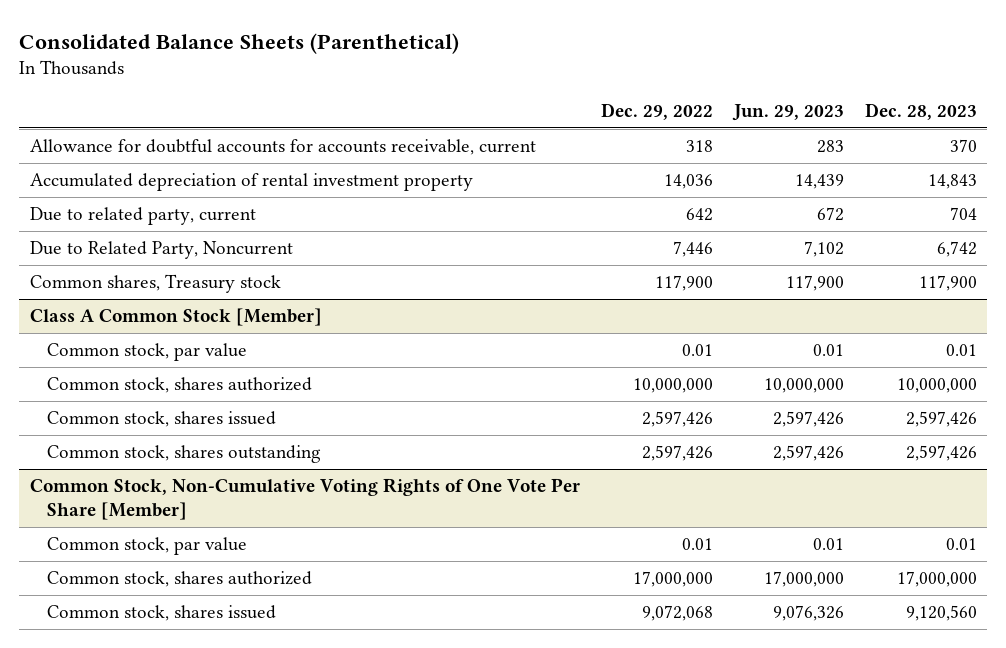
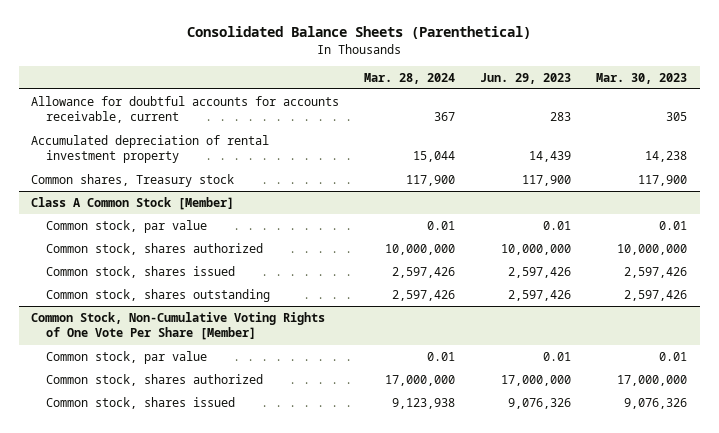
[600,102,713,120] Dec. 29, 2022 -> none
[864,102,977,120] Dec. 28, 2023 -> none
none -> [364,72,456,84] Mar. 28, 2024
none -> [596,72,688,84] Mar. 30, 2023
[29,207,256,226] Due to related party, current -> none
[29,241,293,260] Due to Related Party, Noncurrent -> none

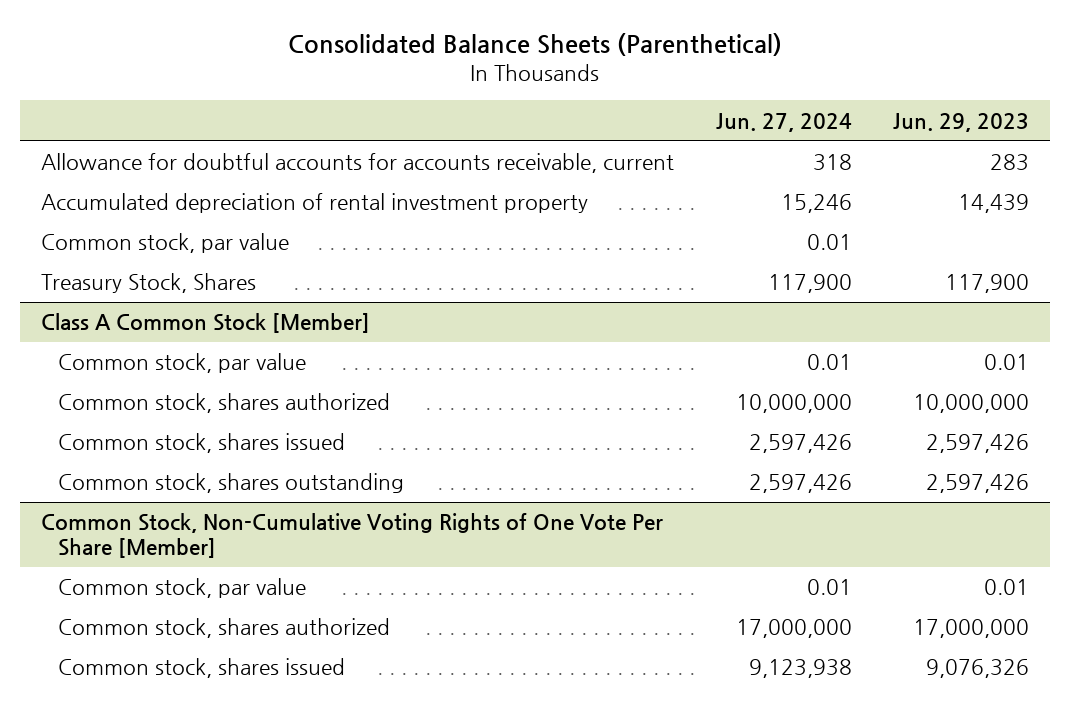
[364,72,456,84] Mar. 28, 2024 -> none
[596,72,688,84] Mar. 30, 2023 -> none
none -> [715,112,852,132] Jun. 27, 2024
none -> [40,233,289,254] Common stock, par value
[31,173,235,187] Common shares, Treasury stock -> [40,273,256,294] Treasury Stock, Shares

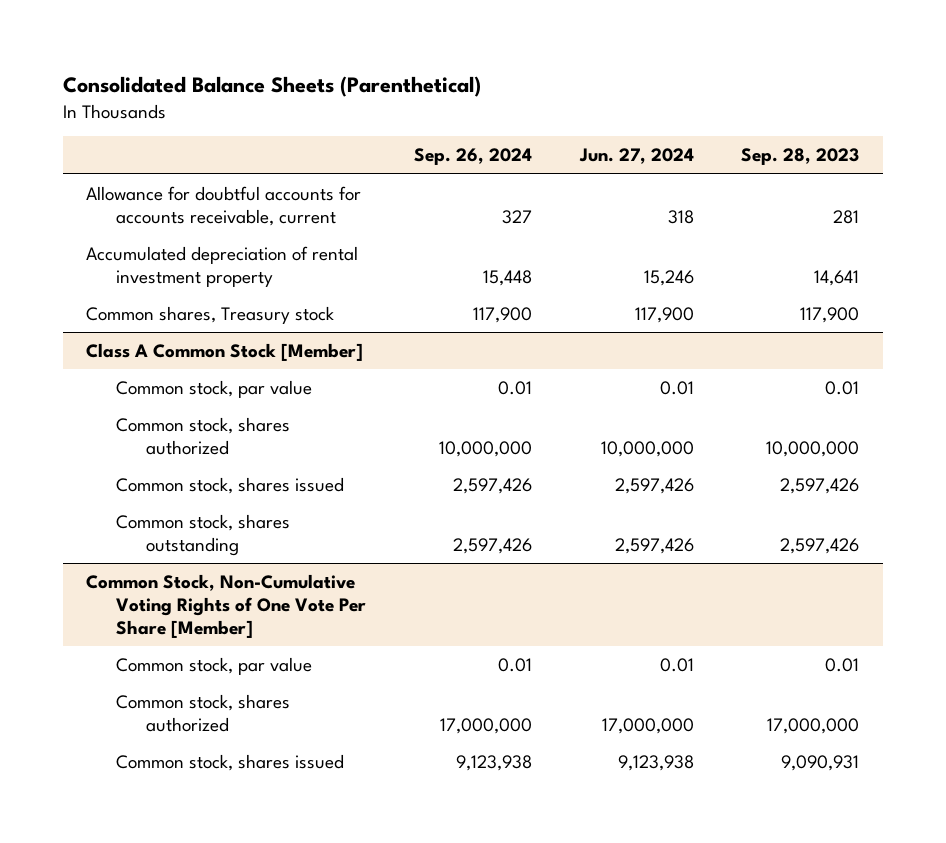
[893,112,1030,132] Jun. 29, 2023 -> none
none -> [414,148,533,166] Sep. 26, 2024
none -> [741,148,860,166] Sep. 28, 2023
[40,233,289,254] Common stock, par value -> none
[40,273,256,294] Treasury Stock, Shares -> [86,305,335,324] Common shares, Treasury stock

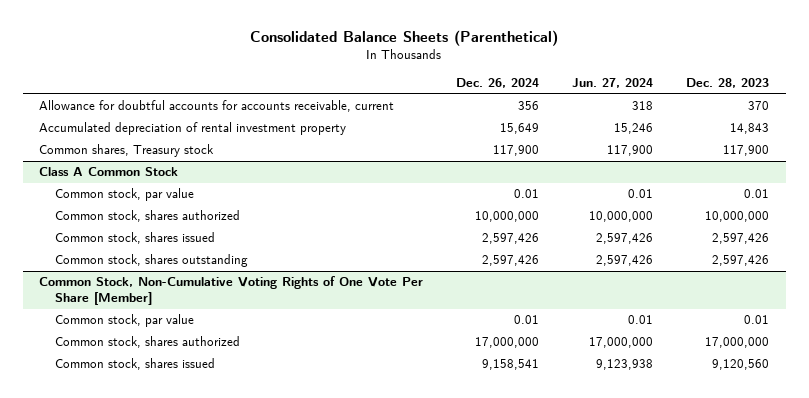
[414,148,533,166] Sep. 26, 2024 -> none
[741,148,860,166] Sep. 28, 2023 -> none
none -> [456,78,540,89] Dec. 26, 2024
none -> [686,78,770,89] Dec. 28, 2023
[86,342,364,361] Class A Common Stock [Member] -> [39,167,179,177] Class A Common Stock

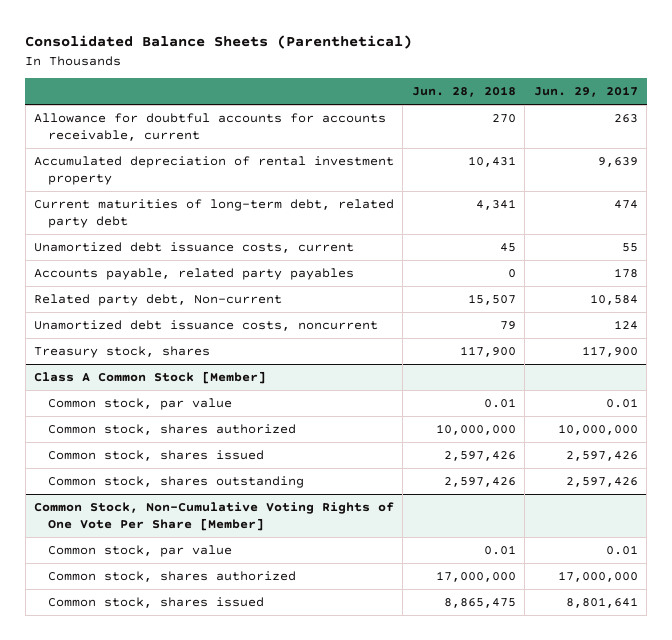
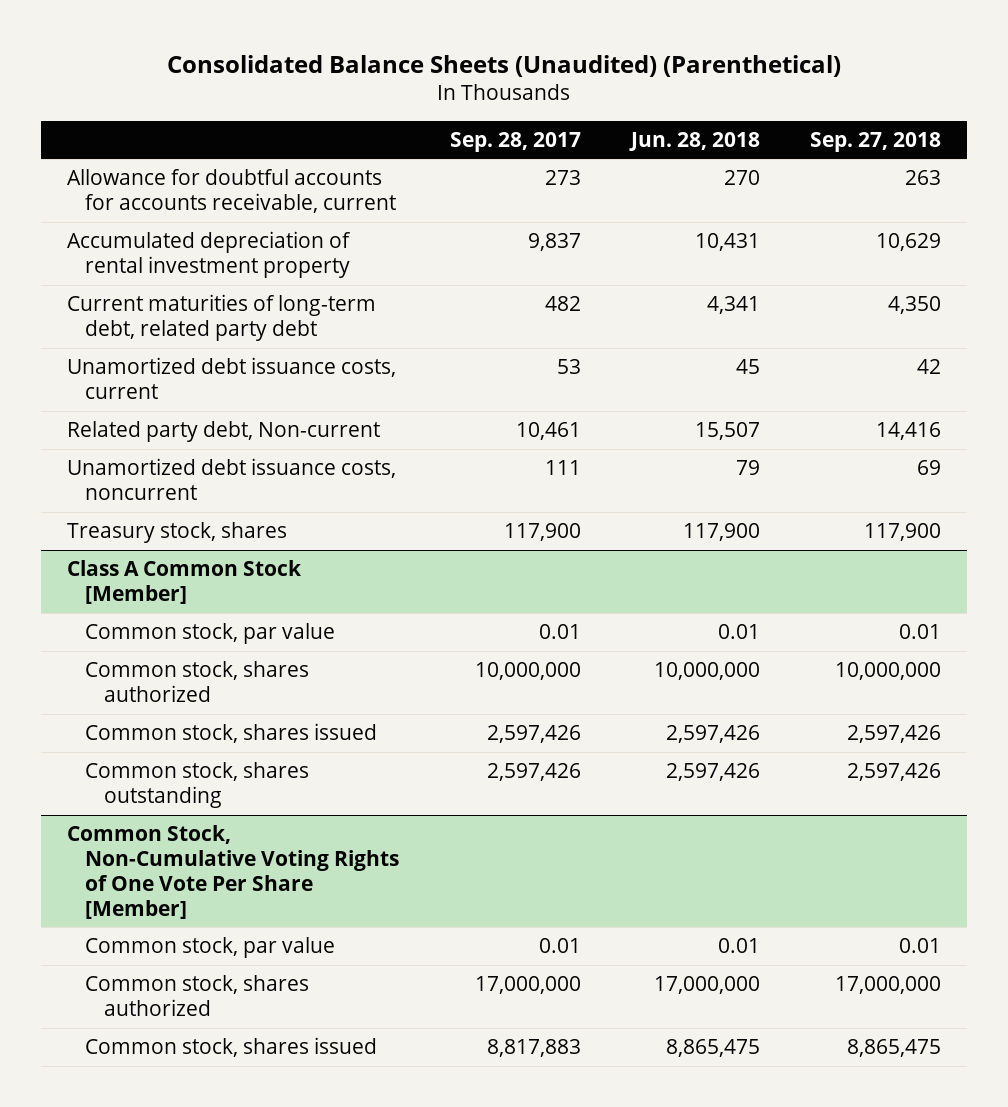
[25,35,413,50] Consolidated Balance Sheets (Parenthetical) -> [166,54,841,77] Consolidated Balance Sheets (Unaudited) (Parenthetical)
[533,86,638,98] Jun. 29, 2017 -> none
none -> [449,131,581,152] Sep. 28, 2017
none -> [810,131,942,152] Sep. 27, 2018
[34,268,355,281] Accounts payable, related party payables -> none

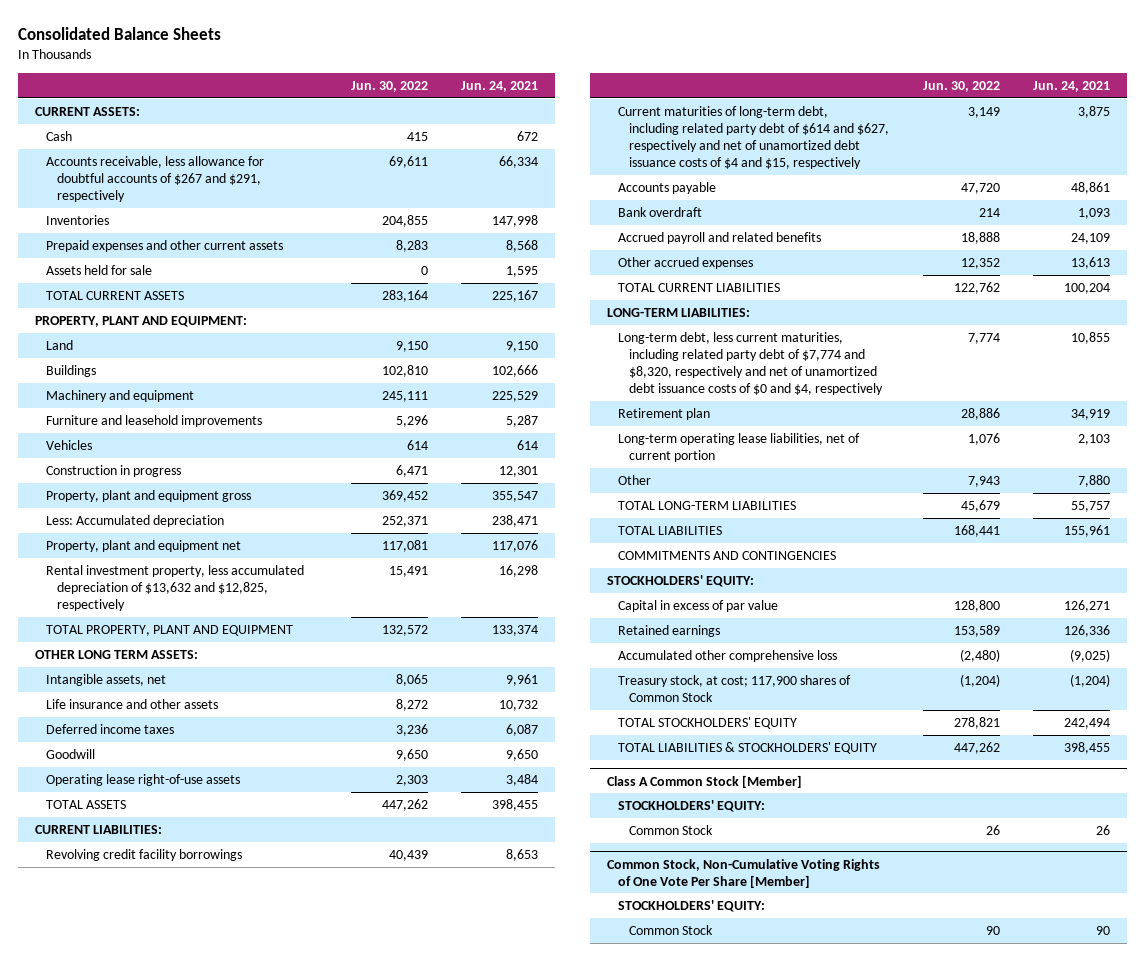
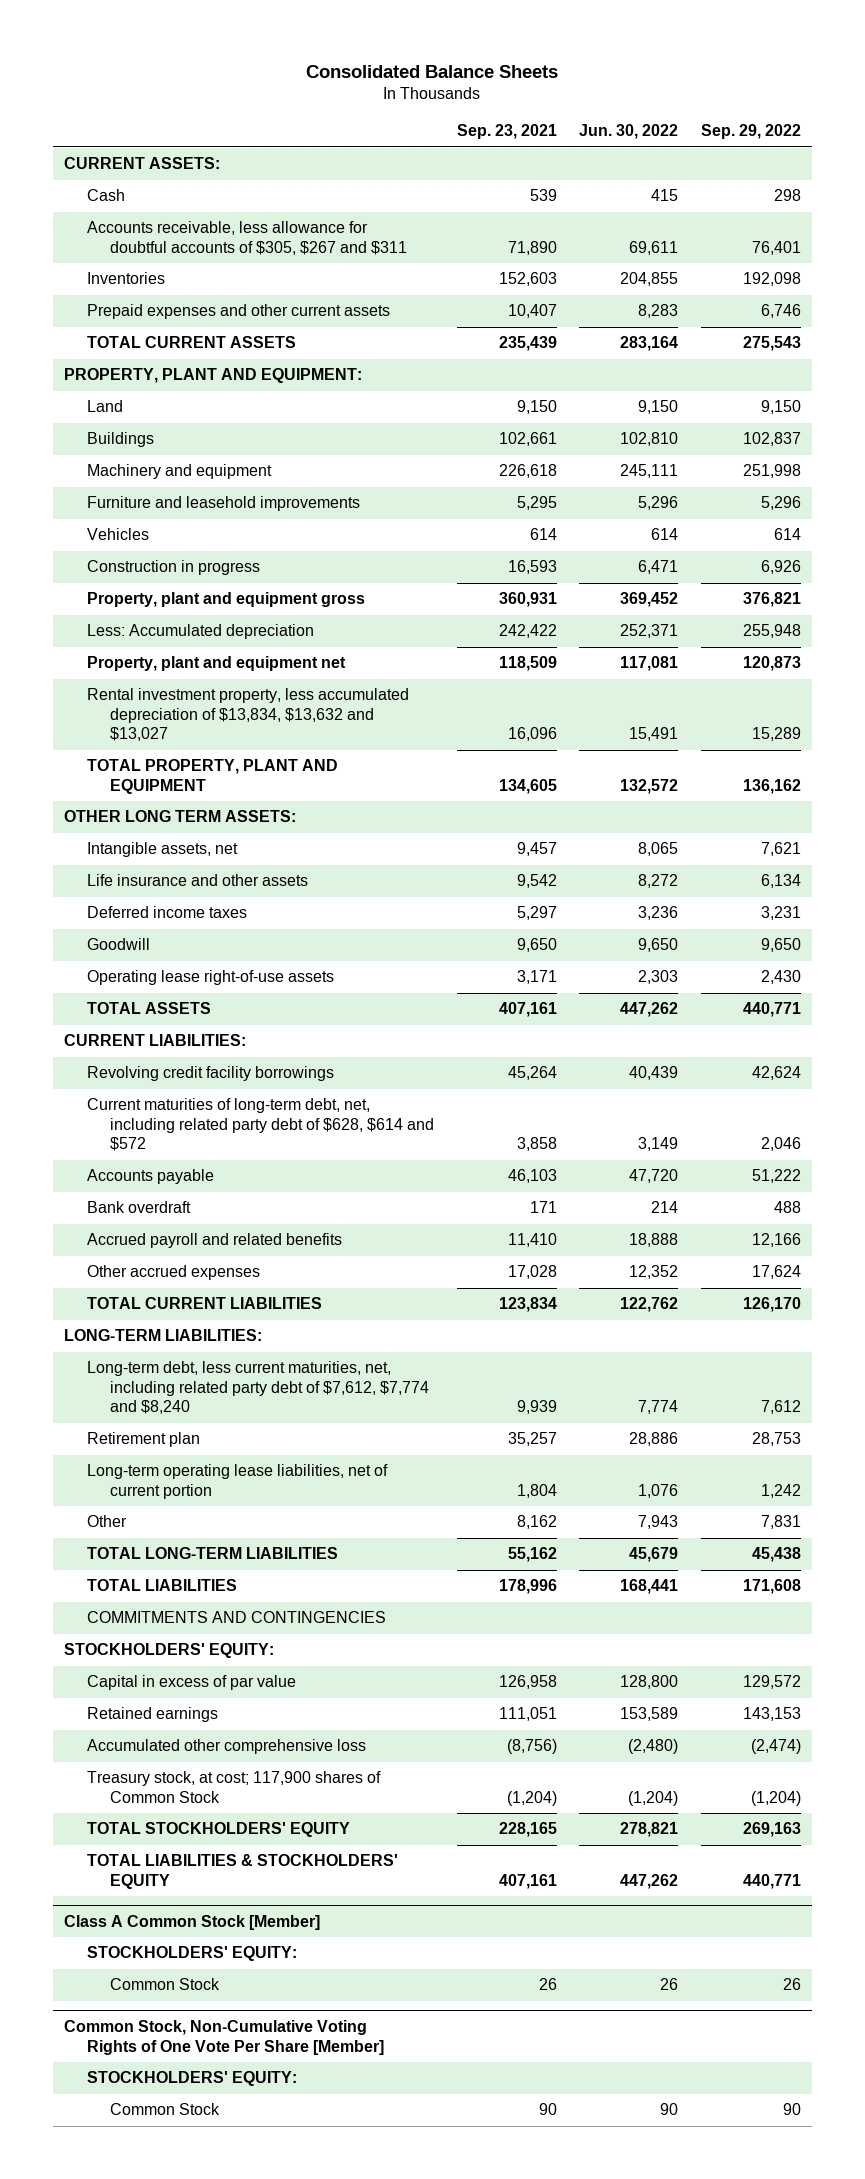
[460,81,538,93] Jun. 24, 2021 -> none
none -> [456,124,557,140] Sep. 23, 2021
none -> [700,124,801,140] Sep. 29, 2022
[46,155,265,203] Accounts receivable, less allowance for doubtful accounts of $267 and $291, respectively -> [87,221,408,255] Accounts receivable, less allowance for doubtful accounts of $305, $267 and $311
[46,264,153,275] Assets held for sale -> none
[46,564,305,612] Rental investment property, less accumulated depreciation of $13,632 and $12,825, respectively -> [87,688,410,742] Rental investment property, less accumulated depreciation of $13,834, $13,632 and $13,027
[618,105,890,170] Current maturities of long-term debt, including related party debt of $614 and $627, respectively and net of unamortized debt issuance costs of $4 and $15, respectively -> [87,1098,435,1152] Current maturities of long-term debt, net, including related party debt of $628, $614 and $572
[618,331,884,396] Long-term debt, less current maturities, including related party debt of $7,774 and $8,320, respectively and net of unamortized debt issuance costs of $0 and $4, respectively -> [87,1361,430,1415] Long-term debt, less current maturities, net, including related party debt of $7,612, $7,774 and $8,240

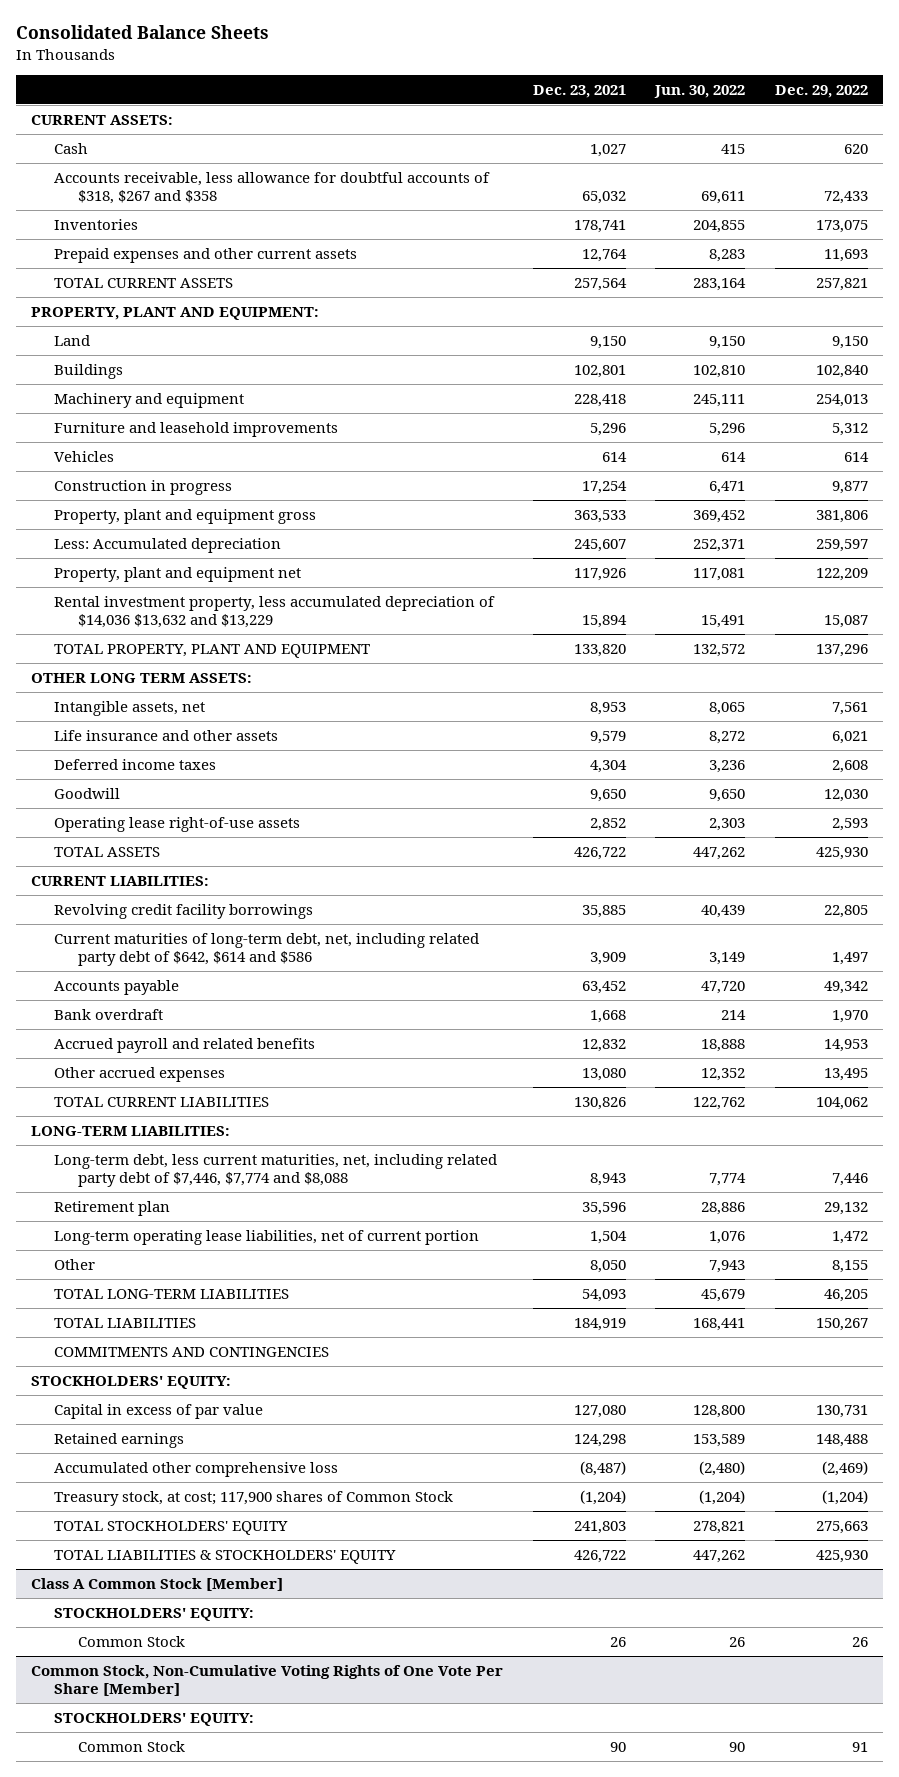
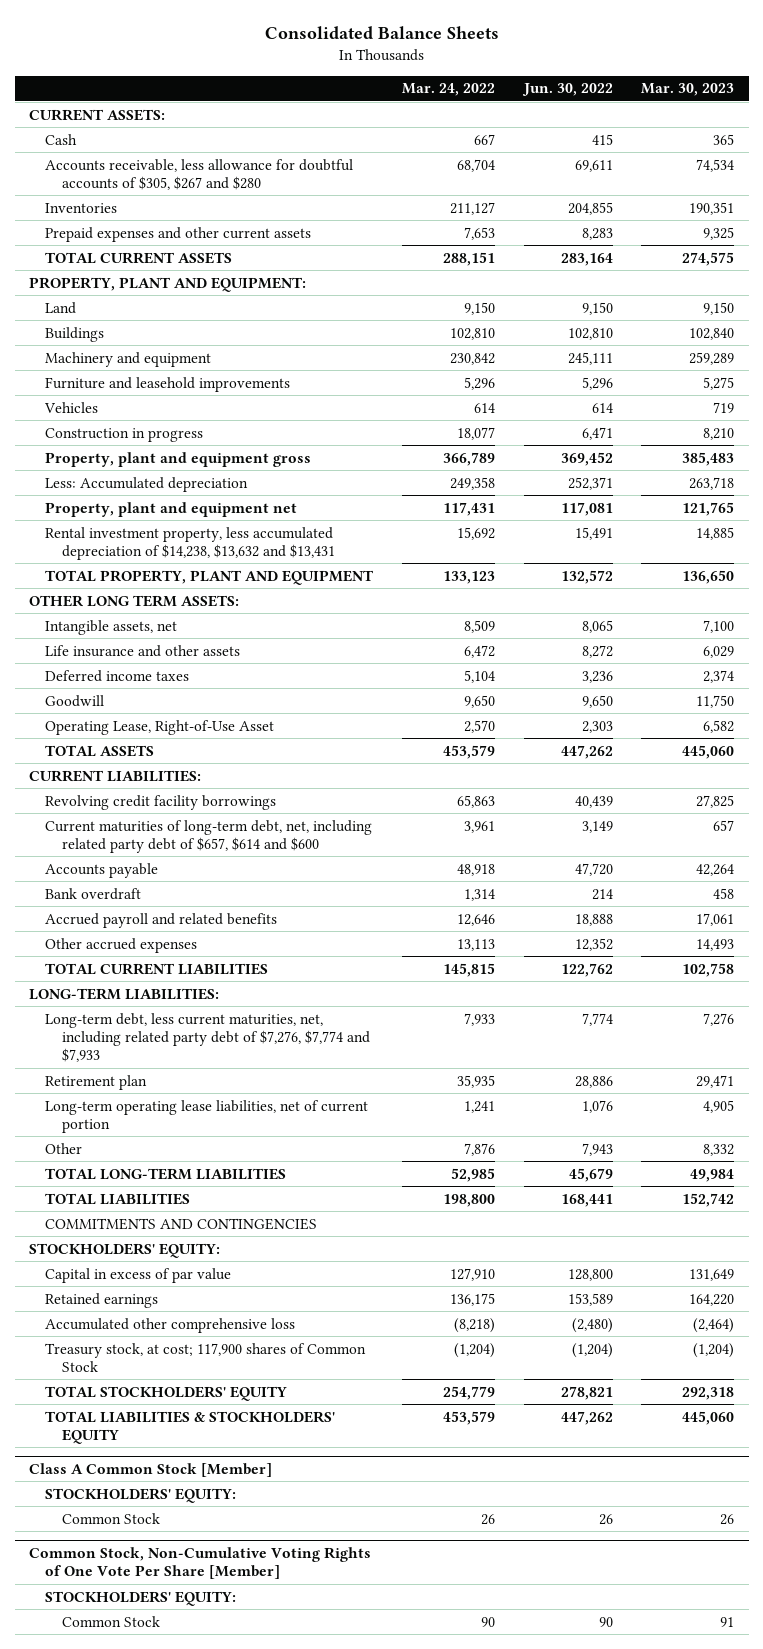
[532,84,626,98] Dec. 23, 2021 -> none
[774,84,868,98] Dec. 29, 2022 -> none
none -> [401,83,495,97] Mar. 24, 2022
none -> [641,83,735,97] Mar. 30, 2023
[54,171,491,204] Accounts receivable, less allowance for doubtful accounts of $318, $267 and $358 -> [45,158,354,190] Accounts receivable, less allowance for doubtful accounts of $305, $267 and $280
[54,595,496,628] Rental investment property, less accumulated depreciation of $14,036 $13,632 and $13,229 -> [45,526,335,560] Rental investment property, less accumulated depreciation of $14,238, $13,632 and $13,431
[54,816,301,832] Operating lease right-of-use assets -> [45,719,275,735] Operating Lease, Right-of-Use Asset
[54,932,480,966] Current maturities of long-term debt, net, including related party debt of $642, $614 and $586 -> [45,819,373,853] Current maturities of long-term debt, net, including related party debt of $657, $614 and $600
[54,1153,498,1187] Long-term debt, less current maturities, net, including related party debt of $7,446, $7,774 and $8,088 -> [45,1012,370,1063] Long-term debt, less current maturities, net, including related party debt of $7,276, $7,774 and $7,933

